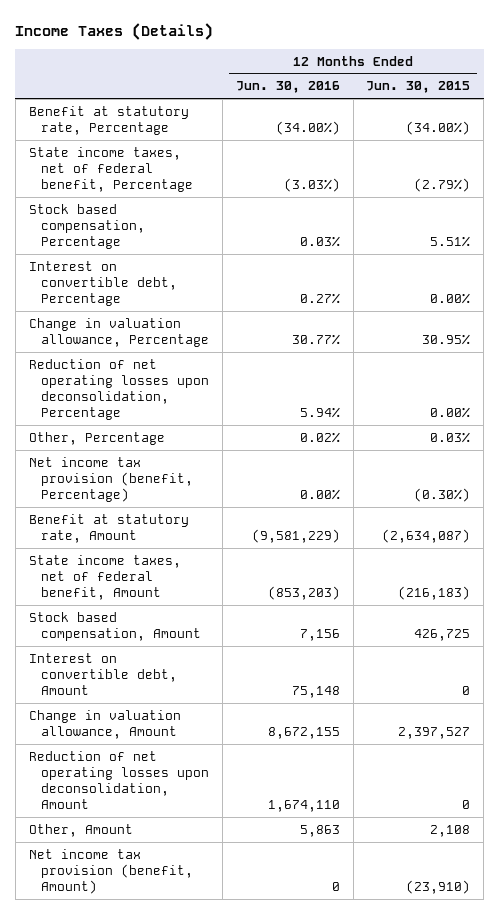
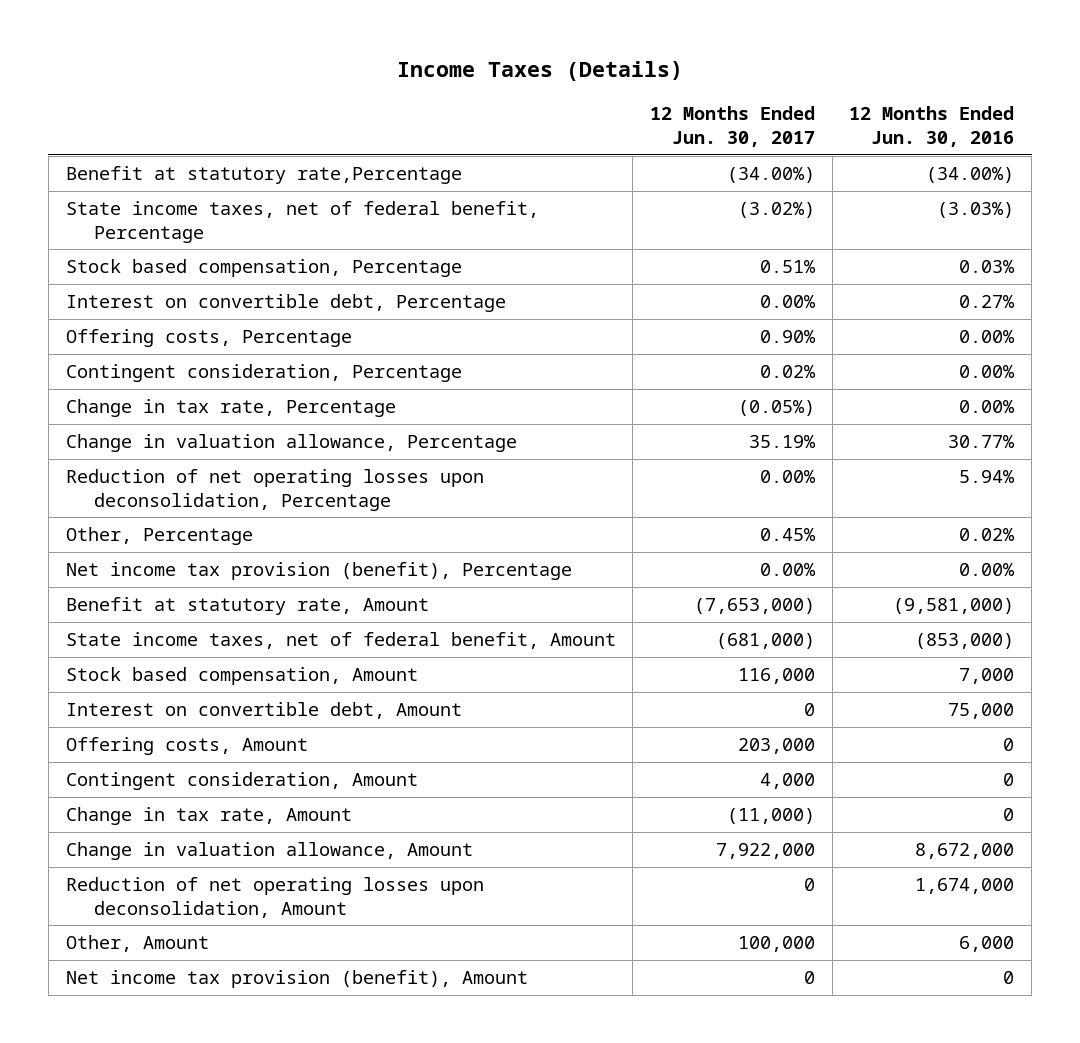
[366,81,471,94] Jun. 30, 2015 -> none
none -> [650,106,816,147] 12 Months Ended Jun. 30, 2017
[28,105,189,135] Benefit at statutory rate, Percentage -> [65,166,462,185] Benefit at statutory rate,Percentage
none -> [65,329,352,348] Offering costs, Percentage
none -> [65,364,462,383] Contingent consideration, Percentage
none -> [65,399,396,418] Change in tax rate, Percentage
[28,456,194,502] Net income tax provision (benefit, Percentage) -> [65,562,572,581] Net income tax provision (benefit), Percentage
[251,528,340,543] (9,581,229) -> [893,598,1015,615] (9,581,000)
[267,585,340,600] (853,203) -> [915,633,1015,650] (853,000)
[299,628,340,641] 7,156 -> [959,668,1015,685] 7,000
[291,685,340,698] 75,148 -> [948,703,1015,720] 75,000
none -> [65,737,308,756] Offering costs, Amount
none -> [65,772,418,791] Contingent consideration, Amount
none -> [65,807,352,826] Change in tax rate, Amount
[267,726,340,739] 8,672,155 -> [915,843,1015,860] 8,672,000
[267,799,340,812] 1,674,110 -> [915,878,1015,895] 1,674,000
[299,824,340,837] 5,863 -> [959,936,1015,953] 6,000
[28,848,194,894] Net income tax provision (benefit, Amount) -> [65,970,528,989] Net income tax provision (benefit), Amount

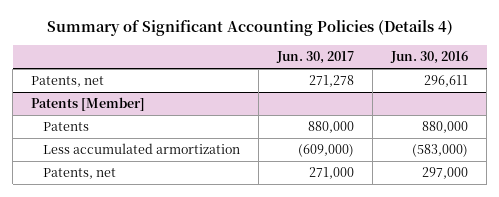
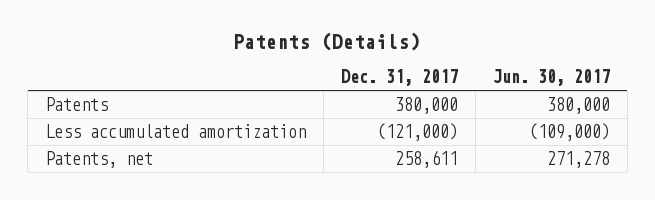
[46,20,453,37] Summary of Significant Accounting Policies (Details 4) -> [233,32,421,52] Patents (Details)
[390,51,469,65] Jun. 30, 2016 -> none
none -> [340,69,458,87] Dec. 31, 2017
none -> [45,96,109,111] Patents
none -> [45,123,307,138] Less accumulated amortization
[31,97,146,112] Patents [Member] -> none
[42,122,89,132] Patents -> none
[42,143,240,155] Less accumulated armortization -> none
[42,168,116,180] Patents, net -> none

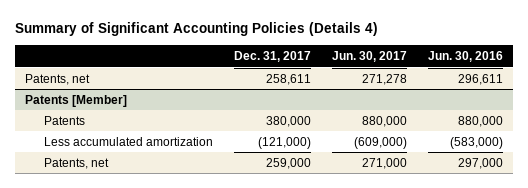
[233,32,421,52] Patents (Details) -> [14,22,378,37] Summary of Significant Accounting Policies (Details 4)
none -> [427,50,503,62] Jun. 30, 2016
[45,96,109,111] Patents -> none
[45,123,307,138] Less accumulated amortization -> none
none -> [25,94,128,107] Patents [Member]
none -> [43,115,85,125] Patents
none -> [43,136,213,146] Less accumulated amortization
none -> [43,157,109,169] Patents, net

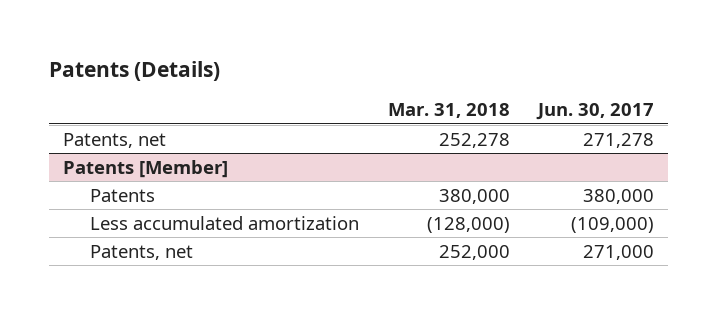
[14,22,378,37] Summary of Significant Accounting Policies (Details 4) -> [48,61,220,82] Patents (Details)
[233,50,311,62] Dec. 31, 2017 -> none
[427,50,503,62] Jun. 30, 2016 -> none
none -> [387,103,510,119] Mar. 31, 2018
[361,115,407,127] 880,000 -> [583,188,655,204] 380,000
[353,136,407,149] (609,000) -> [571,216,655,233] (109,000)

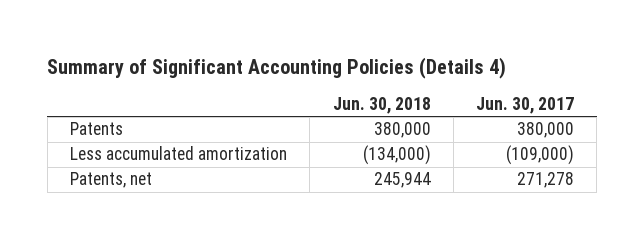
[48,61,220,82] Patents (Details) -> [47,57,507,80] Summary of Significant Accounting Policies (Details 4)
[387,103,510,119] Mar. 31, 2018 -> none
none -> [332,96,431,114] Jun. 30, 2018
[62,159,228,178] Patents [Member] -> none
[90,244,194,260] Patents, net -> none
[62,132,166,148] Patents, net -> [70,172,153,189] Patents, net

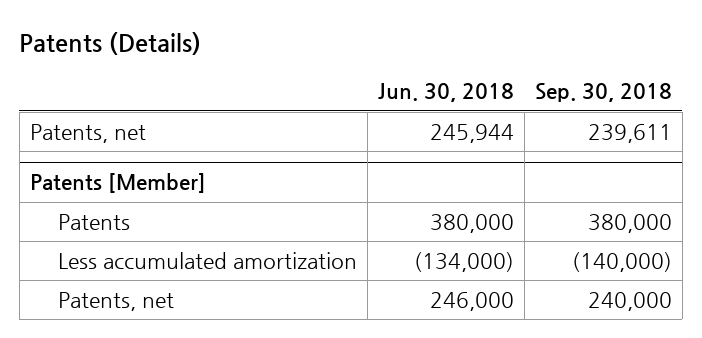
[47,57,507,80] Summary of Significant Accounting Policies (Details 4) -> [19,32,202,56] Patents (Details)
[476,96,575,114] Jun. 30, 2017 -> none
none -> [534,83,672,103] Sep. 30, 2018
[70,172,153,189] Patents, net -> [30,123,147,143] Patents, net
none -> [30,173,207,194] Patents [Member]
none -> [57,291,174,311] Patents, net

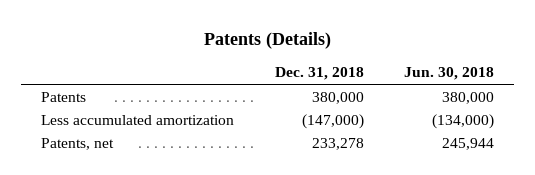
[534,83,672,103] Sep. 30, 2018 -> none
none -> [274,67,364,81] Dec. 31, 2018
[30,173,207,194] Patents [Member] -> none
[57,291,174,311] Patents, net -> none
[30,123,147,143] Patents, net -> [41,137,115,150] Patents, net

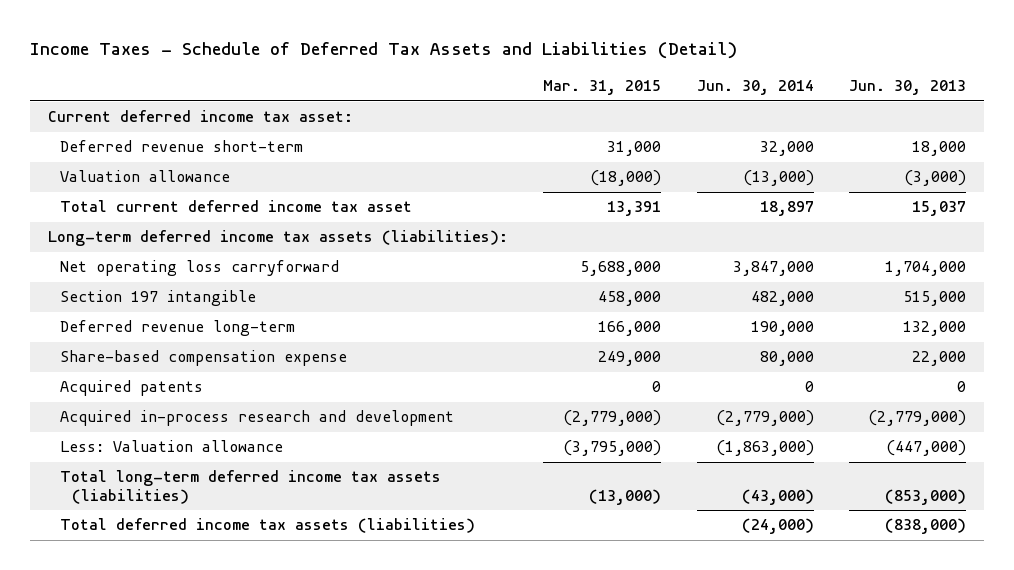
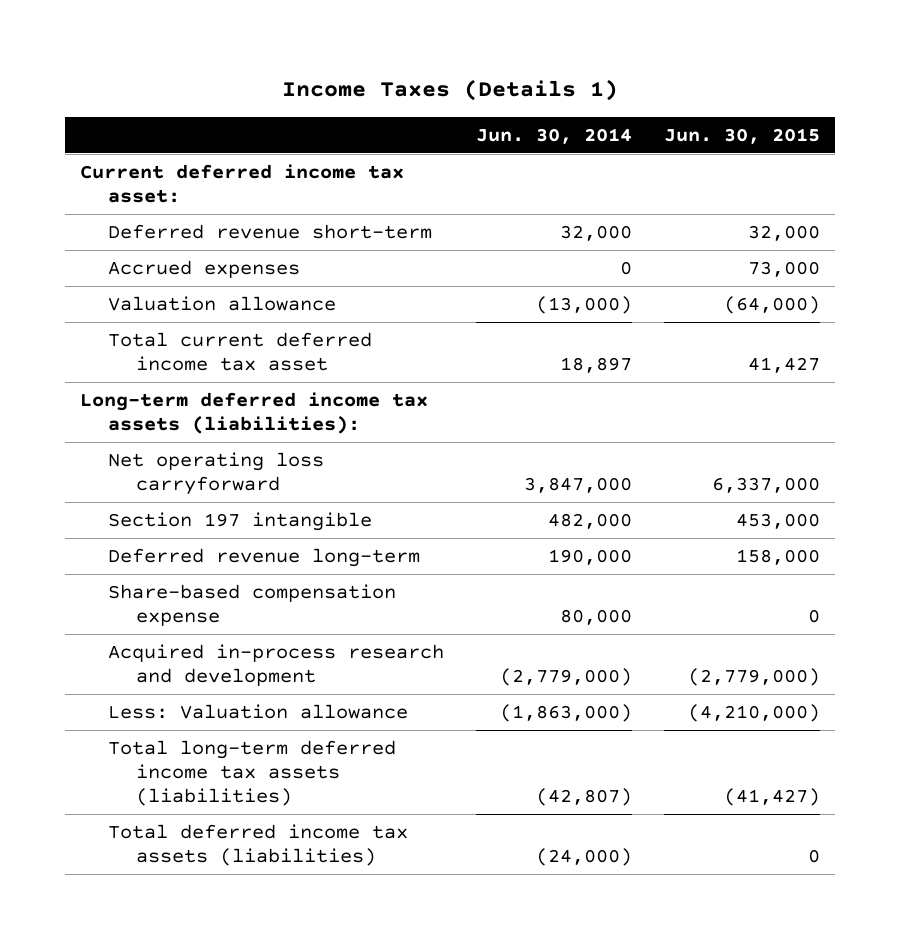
[30,41,738,59] Income Taxes - Schedule of Deferred Tax Assets and Liabilities (Detail) -> [281,79,618,102] Income Taxes (Details 1)
[543,80,662,96] Mar. 31, 2015 -> none
[848,80,966,96] Jun. 30, 2013 -> none
none -> [663,127,820,144] Jun. 30, 2015
none -> [108,259,301,278] Accrued expenses
[59,380,203,397] Acquired patents -> none
[741,488,814,505] (43,000) -> [535,788,632,807] (42,807)

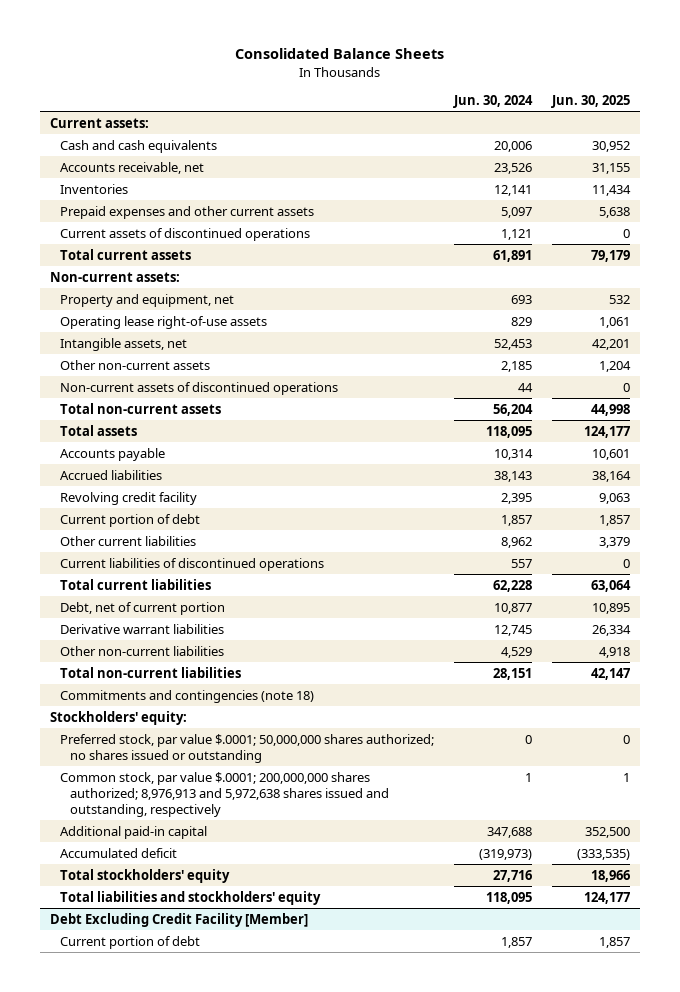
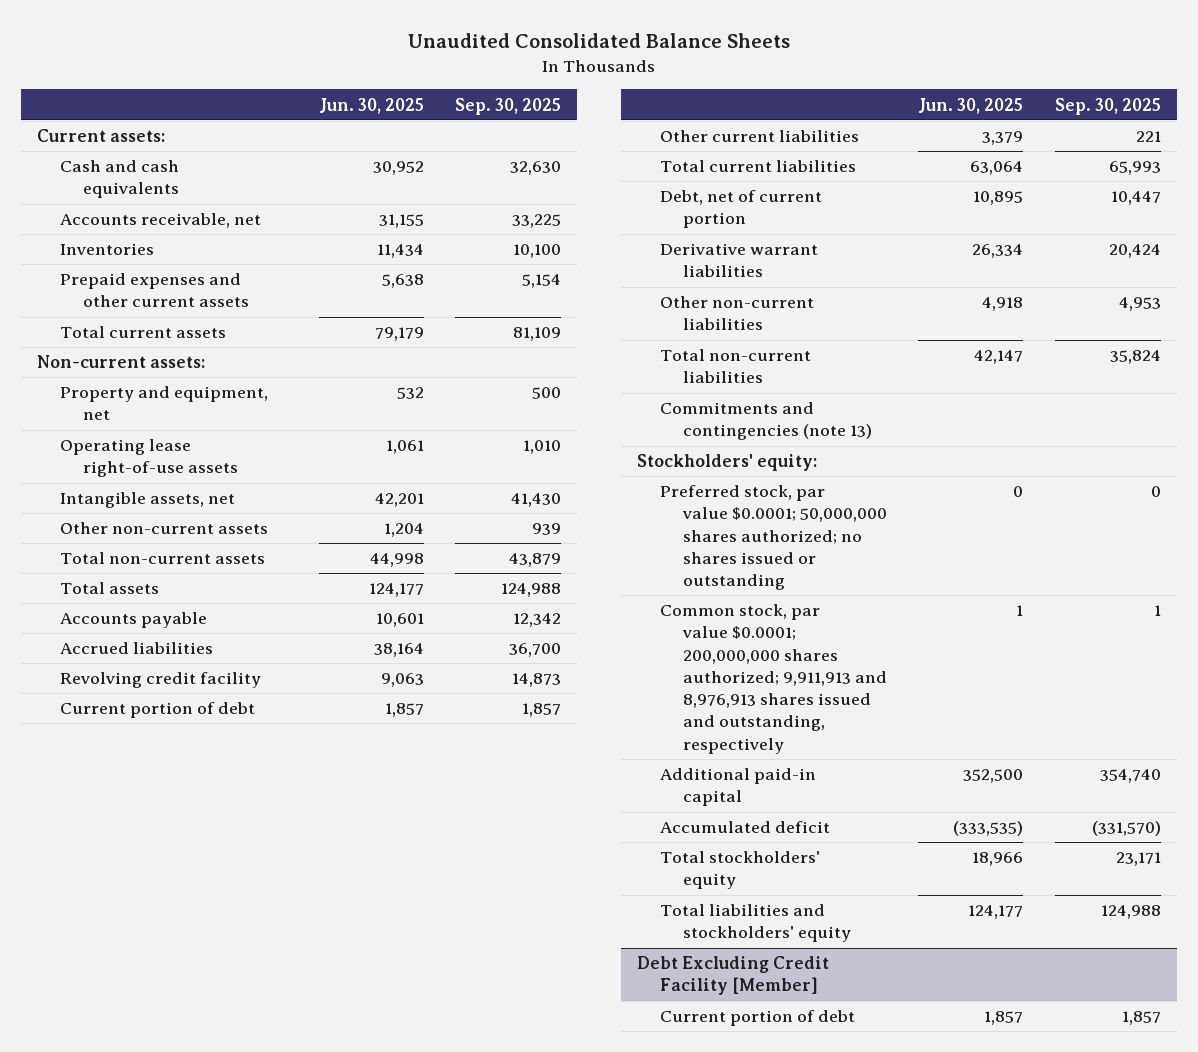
[235,48,445,60] Consolidated Balance Sheets -> [407,33,790,49] Unaudited Consolidated Balance Sheets
[452,95,533,109] Jun. 30, 2024 -> none
none -> [455,97,562,115] Sep. 30, 2025
[59,227,310,241] Current assets of discontinued operations -> none
[59,381,338,395] Non-current assets of discontinued operations -> none
[59,557,324,571] Current liabilities of discontinued operations -> none
[59,689,314,703] Commitments and contingencies (note 18) -> [659,402,872,441] Commitments and contingencies (note 13)
[59,733,434,763] Preferred stock, par value $.0001; 50,000,000 shares authorized; no shares issued or outstanding -> [659,485,887,591] Preferred stock, par value $0.0001; 50,000,000 shares authorized; no shares issued or outstanding
[59,771,389,817] Common stock, par value $.0001; 200,000,000 shares authorized; 8,976,913 and 5,972,638 shares issued and outstanding, respectively -> [659,604,887,754] Common stock, par value $0.0001; 200,000,000 shares authorized; 9,911,913 and 8,976,913 shares issued and outstanding, respectively

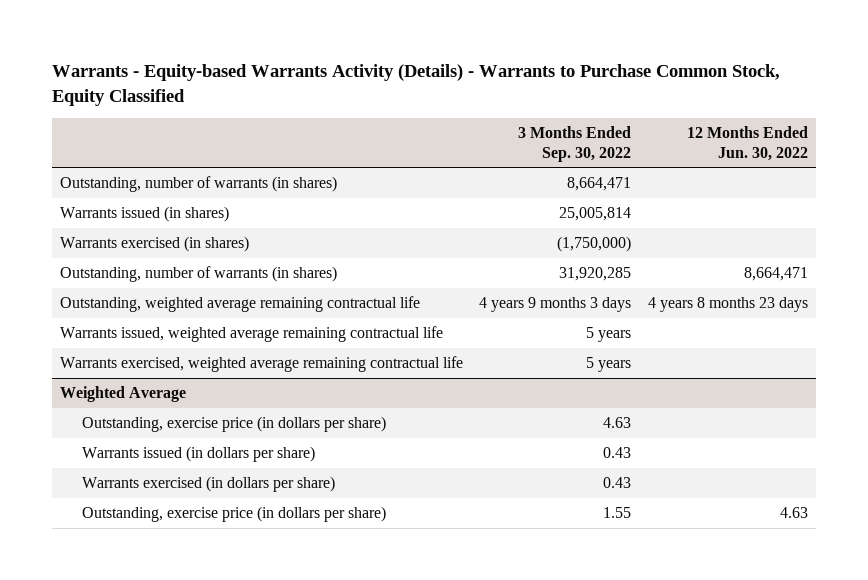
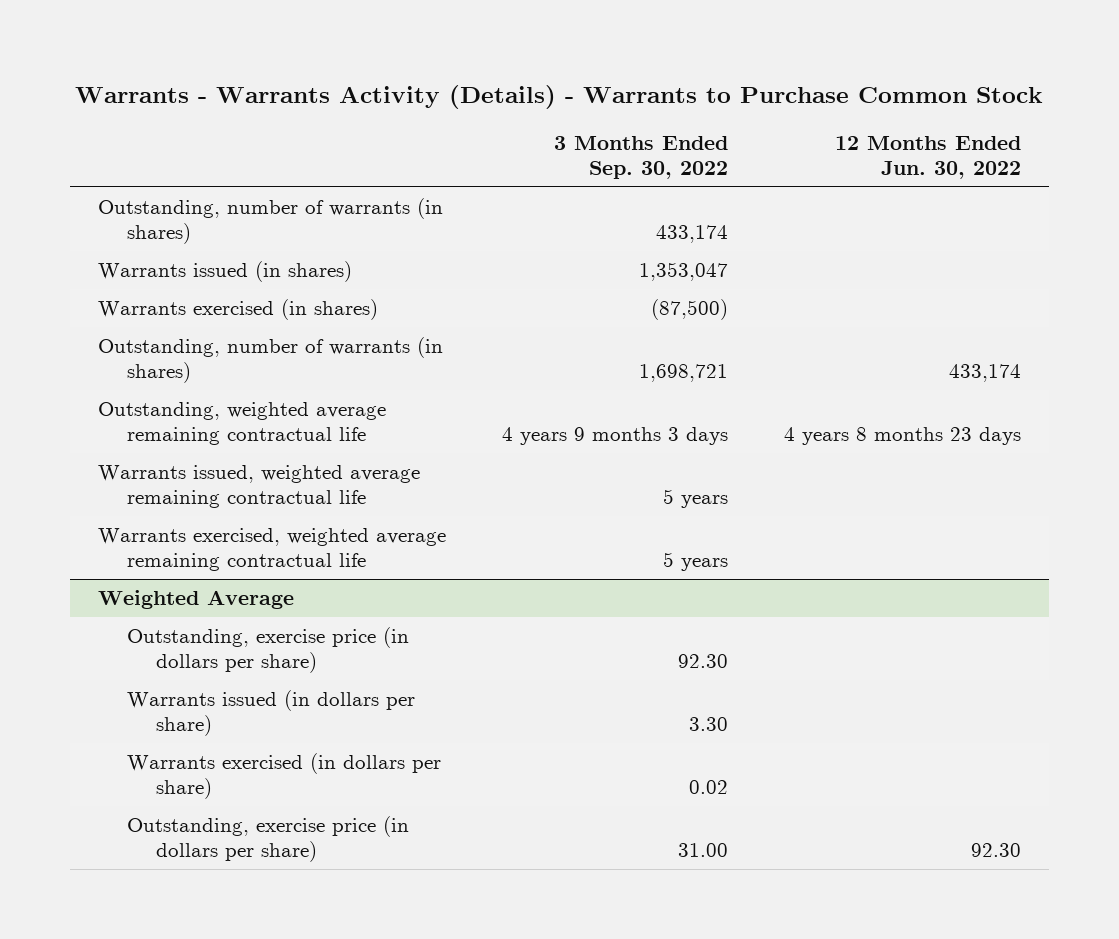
[51,63,780,106] Warrants - Equity-based Warrants Activity (Details) - Warrants to Purchase Common Stock, Equity Classified -> [75,84,1044,109] Warrants - Warrants Activity (Details) - Warrants to Purchase Common Stock
[567,177,632,192] 8,664,471 -> [655,225,728,244] 433,174
[559,207,632,222] 25,005,814 -> [638,262,728,282] 1,353,047
[557,236,632,253] (1,750,000) -> [650,299,728,321] (87,500)
[559,267,632,282] 31,920,285 -> [638,364,728,383] 1,698,721
[744,267,809,282] 8,664,471 -> [948,364,1021,383] 433,174
[603,417,632,429] 4.63 -> [677,654,728,669] 92.30
[603,447,632,459] 0.43 -> [688,717,728,732] 3.30
[603,477,632,489] 0.43 -> [688,780,728,795] 0.02
[603,507,632,519] 1.55 -> [677,843,728,858] 31.00
[780,507,809,519] 4.63 -> [970,843,1021,858] 92.30

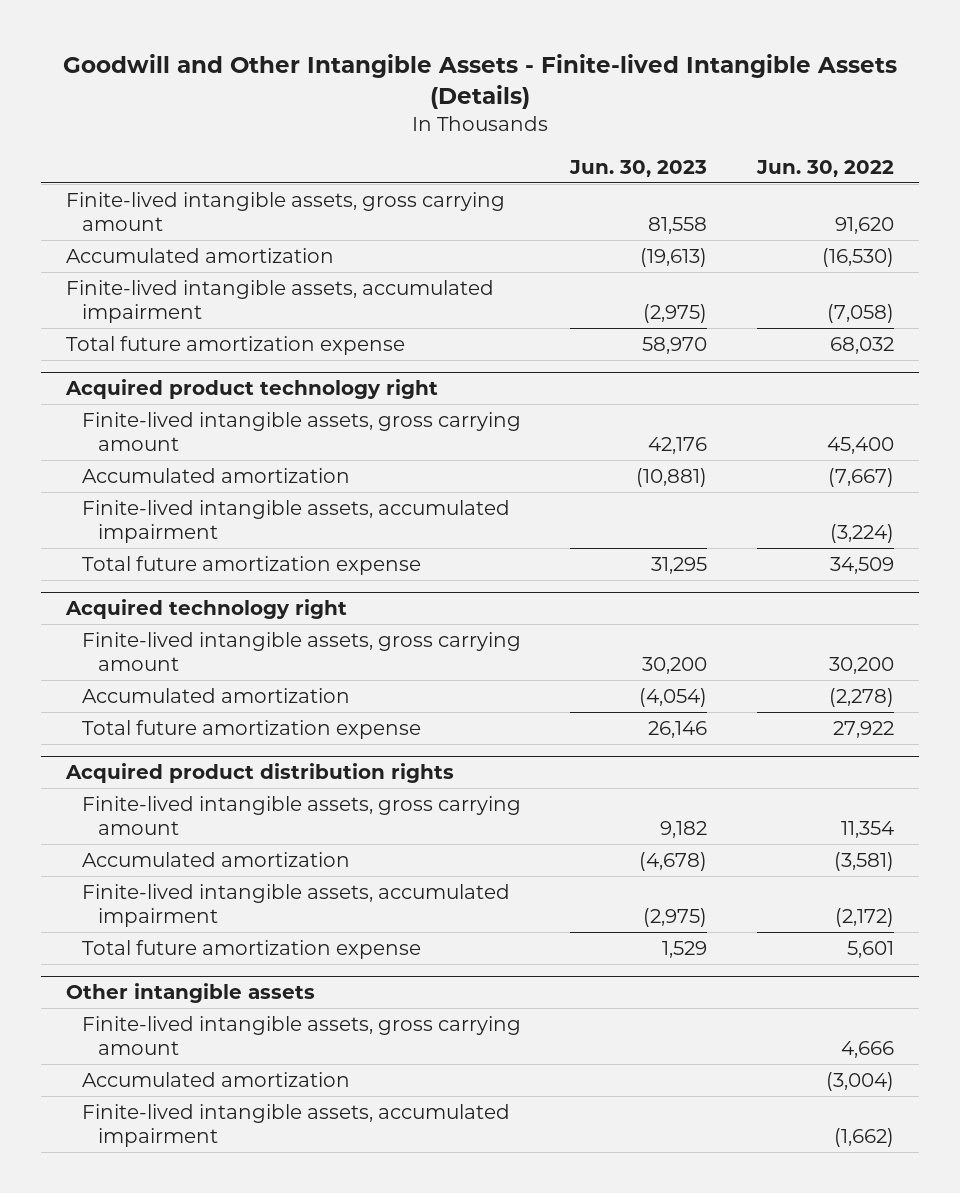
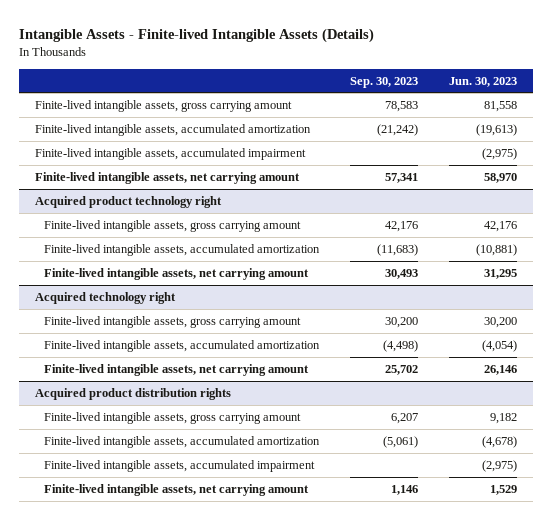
[62,53,897,109] Goodwill and Other Intangible Assets - Finite-lived Intangible Assets (Details) -> [19,28,375,44] Intangible Assets - Finite-lived Intangible Assets (Details)
[755,160,894,178] Jun. 30, 2022 -> none
none -> [350,76,419,88] Sep. 30, 2023
[66,247,335,263] Accumulated amortization -> [34,123,311,136] Finite-lived intangible assets, accumulated amortization
[66,335,406,355] Total future amortization expense -> [34,171,300,184] Finite-lived intangible assets, net carrying amount
[81,499,510,544] Finite-lived intangible assets, accumulated impairment -> none
[81,467,350,483] Accumulated amortization -> [43,243,320,256] Finite-lived intangible assets, accumulated amortization
[81,555,421,575] Total future amortization expense -> [43,267,309,280] Finite-lived intangible assets, net carrying amount
[81,687,350,703] Accumulated amortization -> [43,339,320,352] Finite-lived intangible assets, accumulated amortization
[81,719,421,739] Total future amortization expense -> [43,363,309,376] Finite-lived intangible assets, net carrying amount
[81,851,350,867] Accumulated amortization -> [43,435,320,448] Finite-lived intangible assets, accumulated amortization
[66,982,316,1003] Other intangible assets -> none
[81,1015,521,1056] Finite-lived intangible assets, gross carrying amount -> none
[81,1071,350,1087] Accumulated amortization -> none
[81,1103,510,1148] Finite-lived intangible assets, accumulated impairment -> none
[81,939,421,959] Total future amortization expense -> [43,483,309,496] Finite-lived intangible assets, net carrying amount

